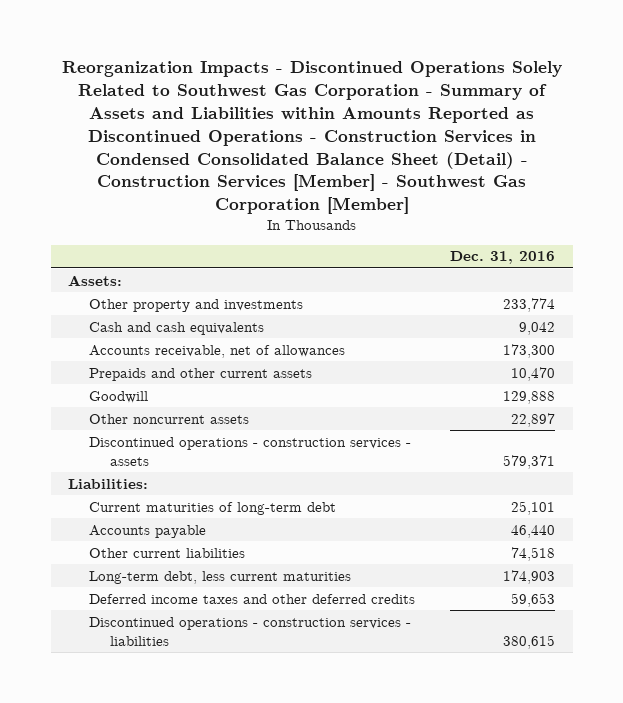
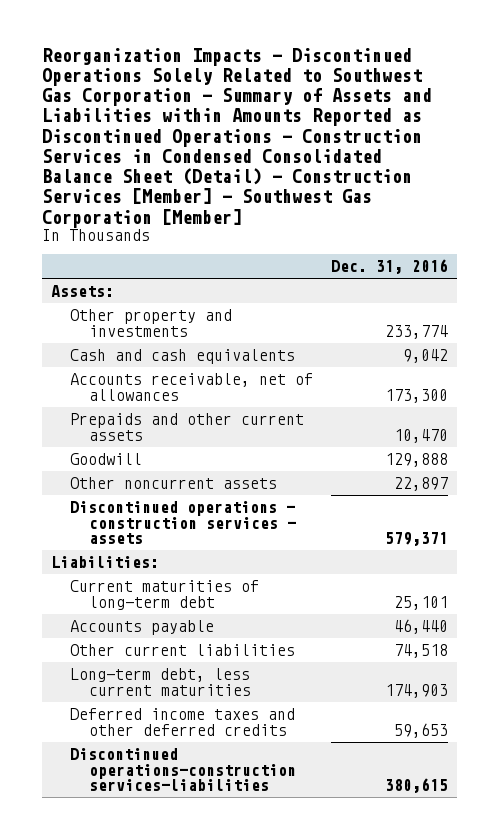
[89,616,412,646] Discontinued operations - construction services - liabilities -> [69,748,296,792] Discontinued operations-construction services-liabilities

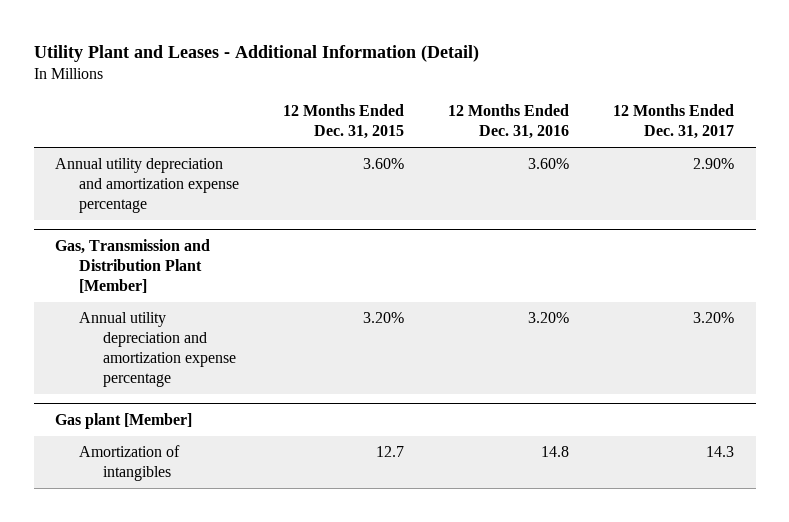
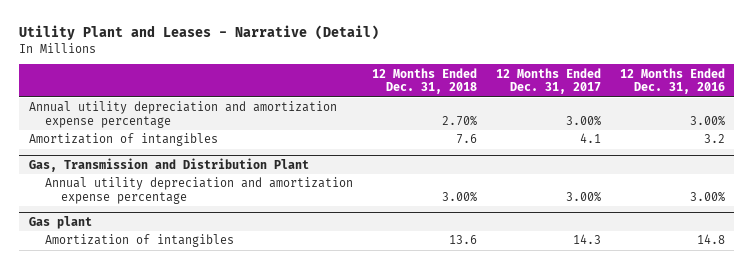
[33,45,479,63] Utility Plant and Leases - Additional Information (Detail) -> [19,25,380,41] Utility Plant and Leases - Narrative (Detail)
[282,104,404,140] 12 Months Ended Dec. 31, 2015 -> none
none -> [371,67,477,95] 12 Months Ended Dec. 31, 2018
[527,158,569,170] 3.60% -> [689,115,725,126] 3.00%
[692,158,734,170] 2.90% -> [565,115,601,126] 3.00%
none -> [28,133,218,147] Amortization of intangibles
[55,239,211,293] Gas, Transmission and Distribution Plant [Member] -> [28,158,309,173] Gas, Transmission and Distribution Plant
[527,312,569,324] 3.20% -> [689,191,725,202] 3.00%
[692,312,734,324] 3.20% -> [565,191,601,202] 3.00%
[55,413,193,430] Gas plant [Member] -> [28,216,92,230] Gas plant

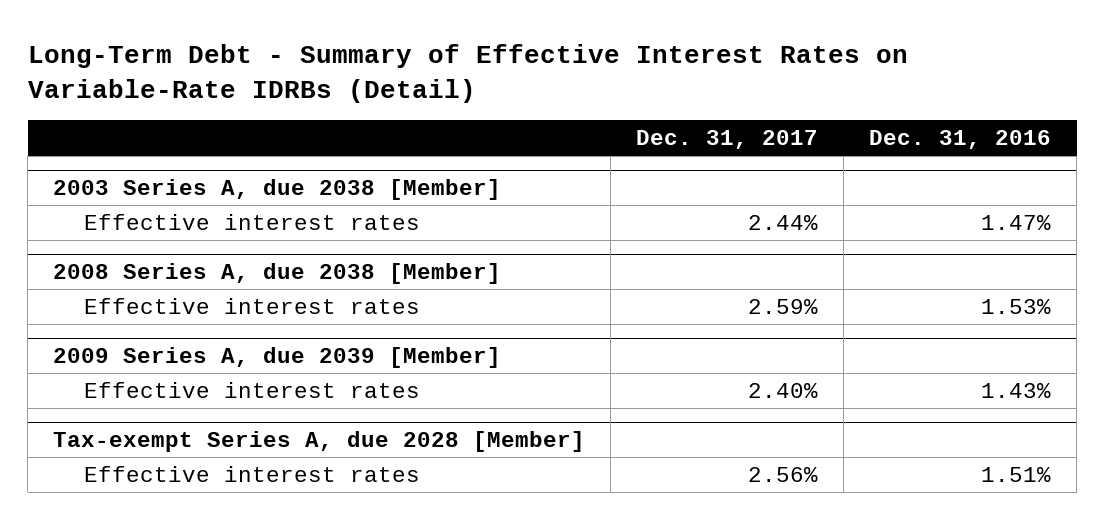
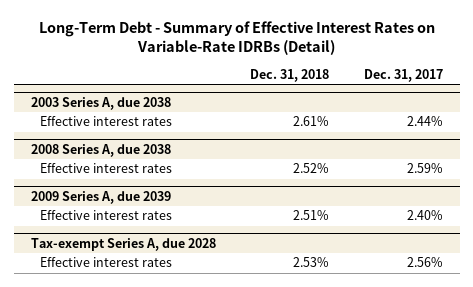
[869,129,1052,149] Dec. 31, 2016 -> none
none -> [250,69,330,83] Dec. 31, 2018
[53,179,502,201] 2003 Series A, due 2038 [Member] -> [30,96,171,110] 2003 Series A, due 2038
[53,263,502,285] 2008 Series A, due 2038 [Member] -> [30,143,171,157] 2008 Series A, due 2038
[53,347,502,369] 2009 Series A, due 2039 [Member] -> [30,190,171,204] 2009 Series A, due 2039
[53,431,586,453] Tax-exempt Series A, due 2028 [Member] -> [30,237,216,251] Tax-exempt Series A, due 2028

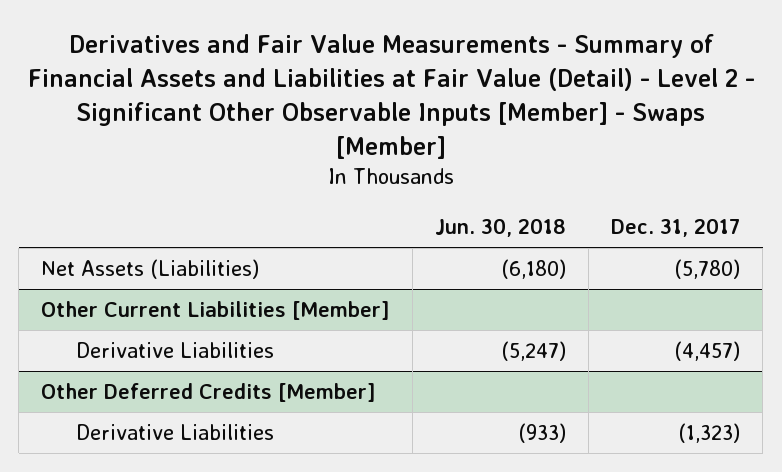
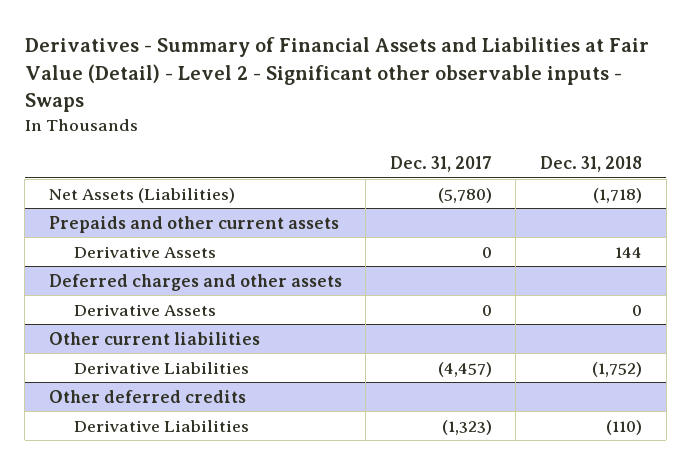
[27,33,755,159] Derivatives and Fair Value Measurements - Summary of Financial Assets and Liabilities at Fair Value (Detail) - Level 2 - Significant Other Observable Inputs [Member] - Swaps [Member] -> [24,37,649,112] Derivatives - Summary of Financial Assets and Liabilities at Fair Value (Detail) - Level 2 - Significant other observable inputs - Swaps
[435,218,567,238] Jun. 30, 2018 -> none
none -> [539,155,642,172] Dec. 31, 2018
[41,301,391,321] Other Current Liabilities [Member] -> [48,215,339,233] Prepaids and other current assets
none -> [73,245,216,258] Derivative Assets
none -> [48,273,342,291] Deferred charges and other assets
none -> [73,303,216,316] Derivative Assets
none -> [48,331,260,345] Other current liabilities
[41,383,377,403] Other Deferred Credits [Member] -> [48,389,246,403] Other deferred credits

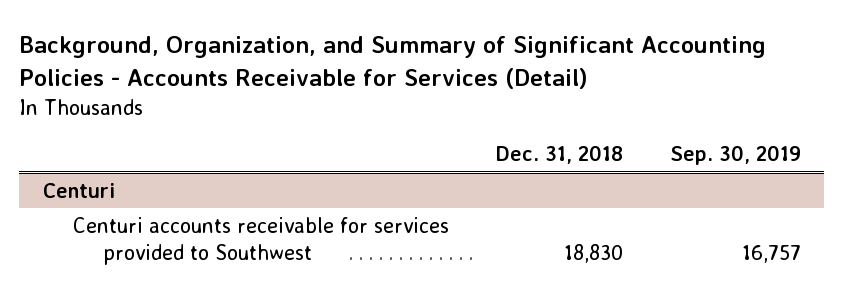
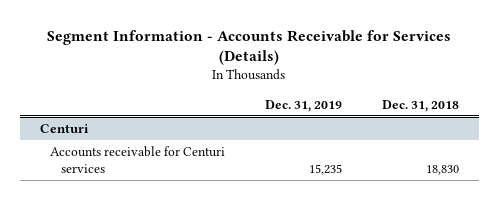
[19,35,767,90] Background, Organization, and Summary of Significant Accounting Policies - Accounts Receivable for Services (Detail) -> [47,29,452,66] Segment Information - Accounts Receivable for Services (Details)
[669,145,801,166] Sep. 30, 2019 -> none
none -> [265,99,343,112] Dec. 31, 2019
[73,216,450,266] Centuri accounts receivable for services provided to Southwest -> [50,145,226,173] Accounts receivable for Centuri services

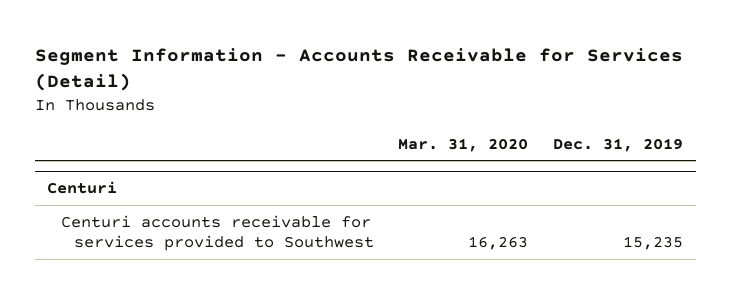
[47,29,452,66] Segment Information - Accounts Receivable for Services (Details) -> [34,48,683,92] Segment Information - Accounts Receivable for Services (Detail)
[381,99,459,112] Dec. 31, 2018 -> none
none -> [398,137,529,152] Mar. 31, 2020
[50,145,226,173] Accounts receivable for Centuri services -> [60,214,374,252] Centuri accounts receivable for services provided to Southwest

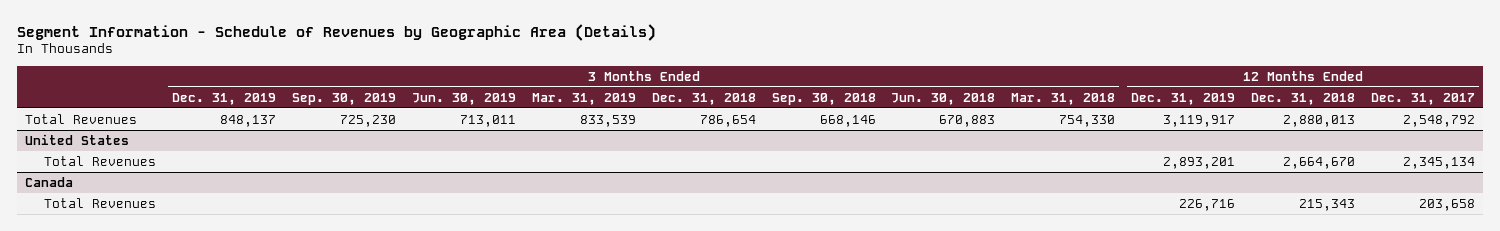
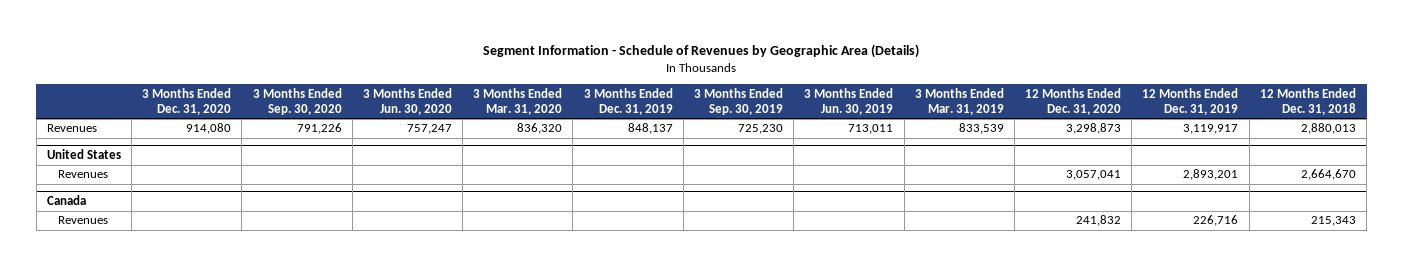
[651,92,756,105] Dec. 31, 2018 -> none
[771,92,876,105] Sep. 30, 2018 -> none
[891,92,996,105] Jun. 30, 2018 -> none
[1011,92,1116,105] Mar. 31, 2018 -> none
[1371,92,1476,105] Dec. 31, 2017 -> none
none -> [142,87,232,115] 3 Months Ended Dec. 31, 2020
none -> [252,87,342,115] 3 Months Ended Sep. 30, 2020
none -> [362,87,452,115] 3 Months Ended Jun. 30, 2020
none -> [473,87,563,115] 3 Months Ended Mar. 31, 2020
none -> [1025,87,1122,115] 12 Months Ended Dec. 31, 2020
[25,113,138,124] Total Revenues -> [46,124,97,133] Revenues
[44,155,157,166] Total Revenues -> [58,170,109,179] Revenues
[44,197,157,208] Total Revenues -> [58,216,109,225] Revenues

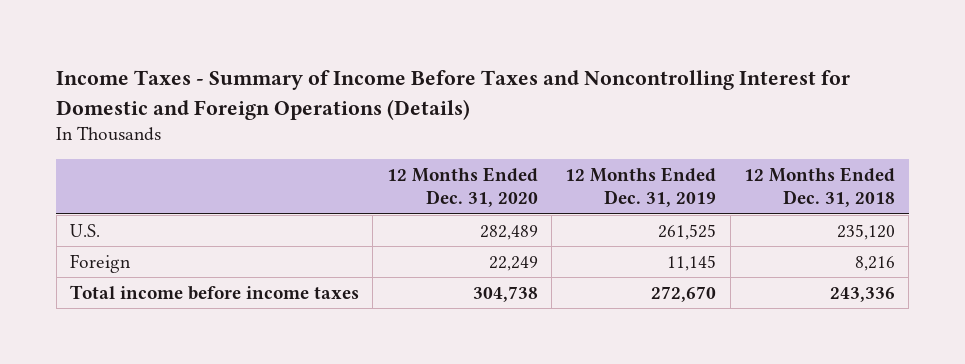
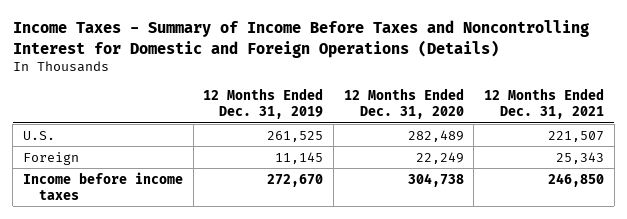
[744,166,896,208] 12 Months Ended Dec. 31, 2018 -> none
none -> [484,88,605,120] 12 Months Ended Dec. 31, 2021
[70,284,360,300] Total income before income taxes -> [22,171,183,200] Income before income taxes

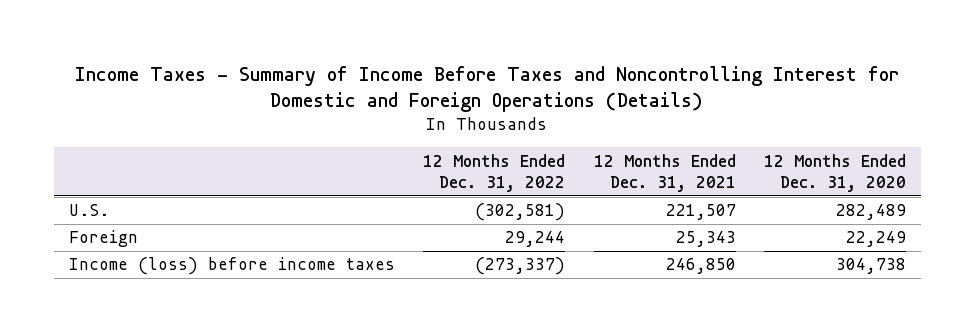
[203,88,324,120] 12 Months Ended Dec. 31, 2019 -> none
none -> [423,153,566,193] 12 Months Ended Dec. 31, 2022
[22,171,183,200] Income before income taxes -> [68,257,395,276] Income (loss) before income taxes

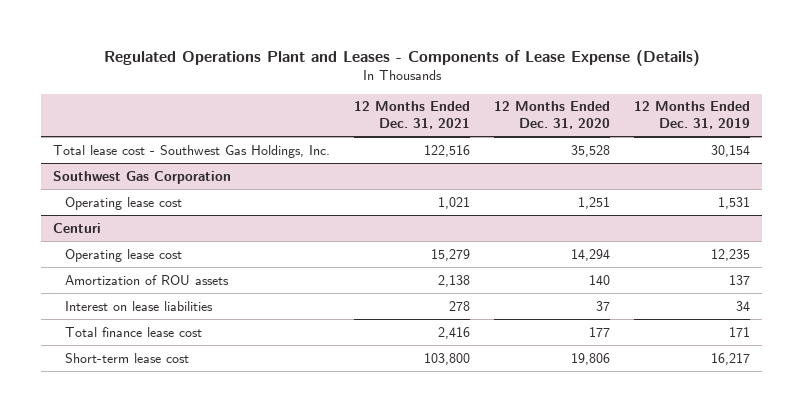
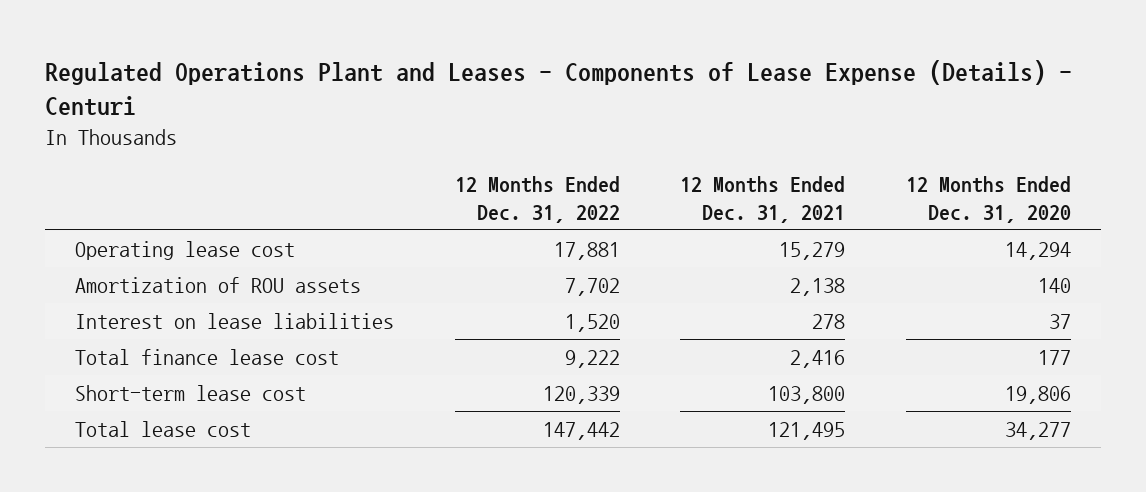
[103,50,700,67] Regulated Operations Plant and Leases - Components of Lease Expense (Details) -> [45,59,1073,116] Regulated Operations Plant and Leases - Components of Lease Expense (Details) - Centuri
[634,101,751,130] 12 Months Ended Dec. 31, 2019 -> none
none -> [454,175,620,223] 12 Months Ended Dec. 31, 2022
[53,144,331,158] Total lease cost - Southwest Gas Holdings, Inc. -> none
[53,170,232,184] Southwest Gas Corporation -> none
[65,196,183,210] Operating lease cost -> none
[53,222,102,233] Centuri -> none
none -> [75,421,252,438] Total lease cost

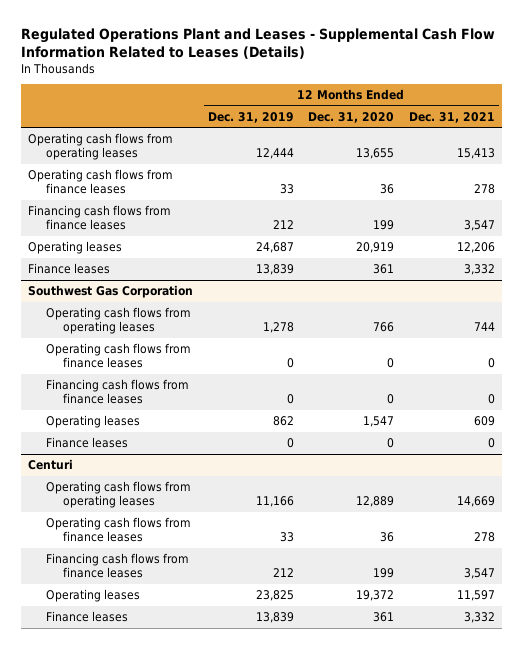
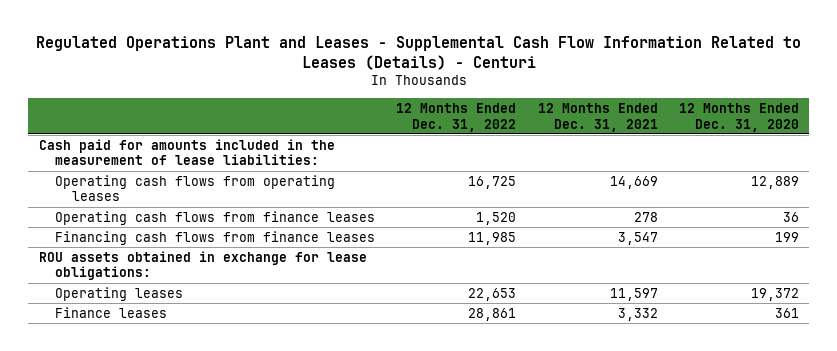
[20,27,495,59] Regulated Operations Plant and Leases - Supplemental Cash Flow Information Related to Leases (Details) -> [35,35,801,70] Regulated Operations Plant and Leases - Supplemental Cash Flow Information Related to Leases (Details) - Centuri
[207,111,294,123] Dec. 31, 2019 -> none
none -> [396,102,517,132] 12 Months Ended Dec. 31, 2022
[27,133,173,161] Operating cash flows from operating leases -> none
[27,169,173,195] Operating cash flows from finance leases -> none
[27,205,171,231] Financing cash flows from finance leases -> none
[27,241,122,255] Operating leases -> none
[27,263,110,275] Finance leases -> none
[27,285,193,299] Southwest Gas Corporation -> none
[45,307,191,335] Operating cash flows from operating leases -> none
[45,343,191,369] Operating cash flows from finance leases -> none
[45,379,189,405] Financing cash flows from finance leases -> none
[45,415,140,429] Operating leases -> none
[45,437,128,449] Finance leases -> none
[27,459,73,471] Centuri -> none
none -> [38,138,335,166] Cash paid for amounts included in the measurement of lease liabilities:
none -> [38,250,367,281] ROU assets obtained in exchange for lease obligations:

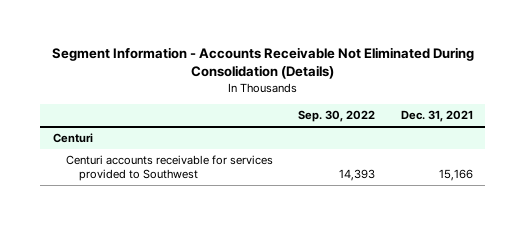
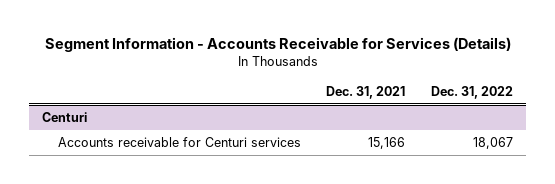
[51,47,474,80] Segment Information - Accounts Receivable Not Eliminated During Consolidation (Details) -> [44,36,511,52] Segment Information - Accounts Receivable for Services (Details)
[298,110,376,123] Sep. 30, 2022 -> none
none -> [431,85,514,99] Dec. 31, 2022
[65,155,273,181] Centuri accounts receivable for services provided to Southwest -> [57,137,301,148] Accounts receivable for Centuri services

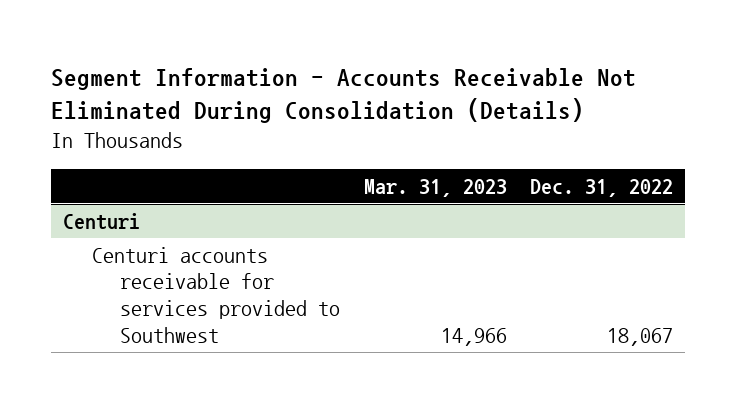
[44,36,511,52] Segment Information - Accounts Receivable for Services (Details) -> [51,67,637,124] Segment Information - Accounts Receivable Not Eliminated During Consolidation (Details)
[326,85,406,99] Dec. 31, 2021 -> none
none -> [363,178,507,197] Mar. 31, 2023
[57,137,301,148] Accounts receivable for Centuri services -> [91,246,341,343] Centuri accounts receivable for services provided to Southwest

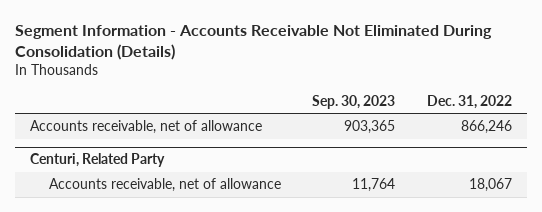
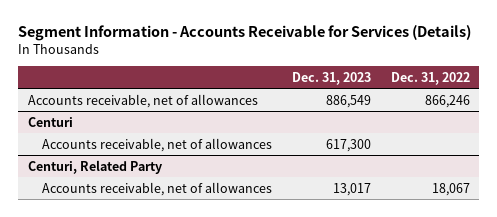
[14,24,492,60] Segment Information - Accounts Receivable Not Eliminated During Consolidation (Details) -> [17,25,471,42] Segment Information - Accounts Receivable for Services (Details)
[312,94,396,109] Sep. 30, 2023 -> none
none -> [291,71,371,85] Dec. 31, 2023
[30,120,263,135] Accounts receivable, net of allowance -> [27,93,258,108] Accounts receivable, net of allowances
none -> [27,116,73,127] Centuri
none -> [41,137,272,152] Accounts receivable, net of allowances
[48,178,281,193] Accounts receivable, net of allowance -> [41,181,272,196] Accounts receivable, net of allowances

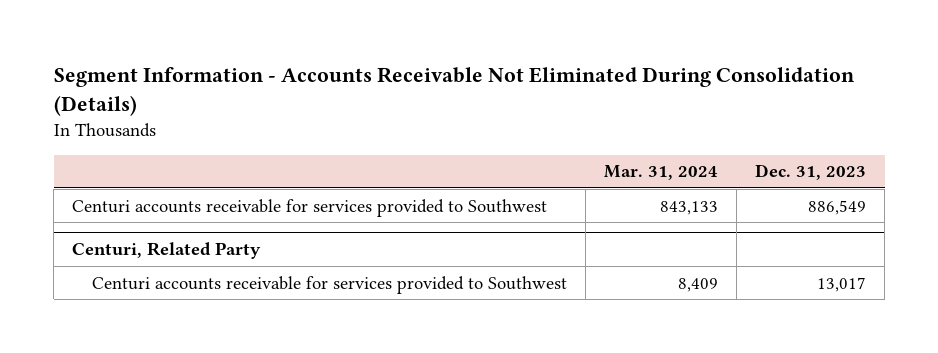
[17,25,471,42] Segment Information - Accounts Receivable for Services (Details) -> [53,67,855,117] Segment Information - Accounts Receivable Not Eliminated During Consolidation (Details)
[390,71,470,85] Dec. 31, 2022 -> none
none -> [604,165,719,181] Mar. 31, 2024
[27,116,73,127] Centuri -> none
[41,137,272,152] Accounts receivable, net of allowances -> none
[27,93,258,108] Accounts receivable, net of allowances -> [72,198,548,217] Centuri accounts receivable for services provided to Southwest
[41,181,272,196] Accounts receivable, net of allowances -> [91,275,567,294] Centuri accounts receivable for services provided to Southwest

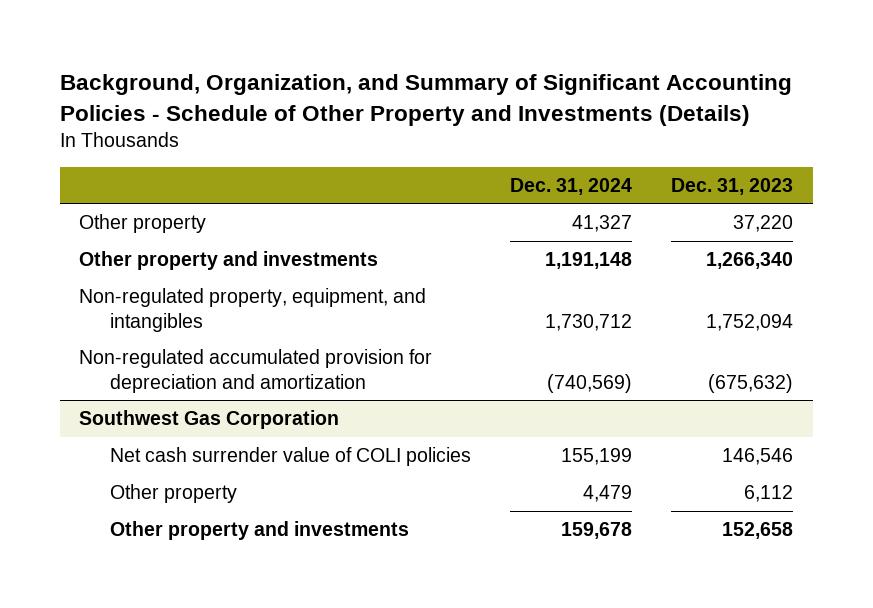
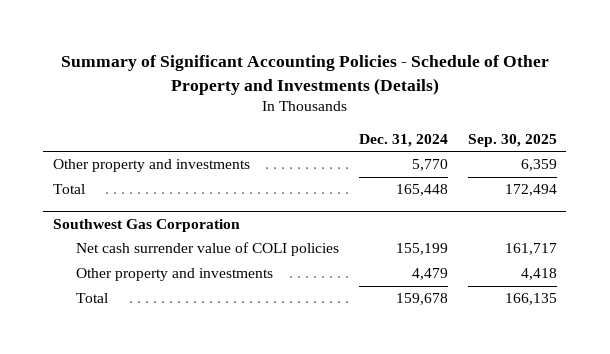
[59,74,792,126] Background, Organization, and Summary of Significant Accounting Policies - Schedule of Other Property and Investments (Details) -> [60,54,549,95] Summary of Significant Accounting Policies - Schedule of Other Property and Investments (Details)
[671,178,794,196] Dec. 31, 2023 -> none
none -> [467,133,557,147] Sep. 30, 2025
[79,251,379,271] Other property and investments -> none
[79,288,427,332] Non-regulated property, equipment, and intangibles -> none
[79,349,433,393] Non-regulated accumulated provision for depreciation and amortization -> none
[79,214,207,234] Other property -> [53,159,251,173] Other property and investments
[572,215,633,233] 41,327 -> [411,159,448,172] 5,770
none -> [53,184,86,195] Total
[109,484,237,504] Other property -> [76,268,274,282] Other property and investments
[109,521,409,541] Other property and investments -> [76,293,109,304] Total

